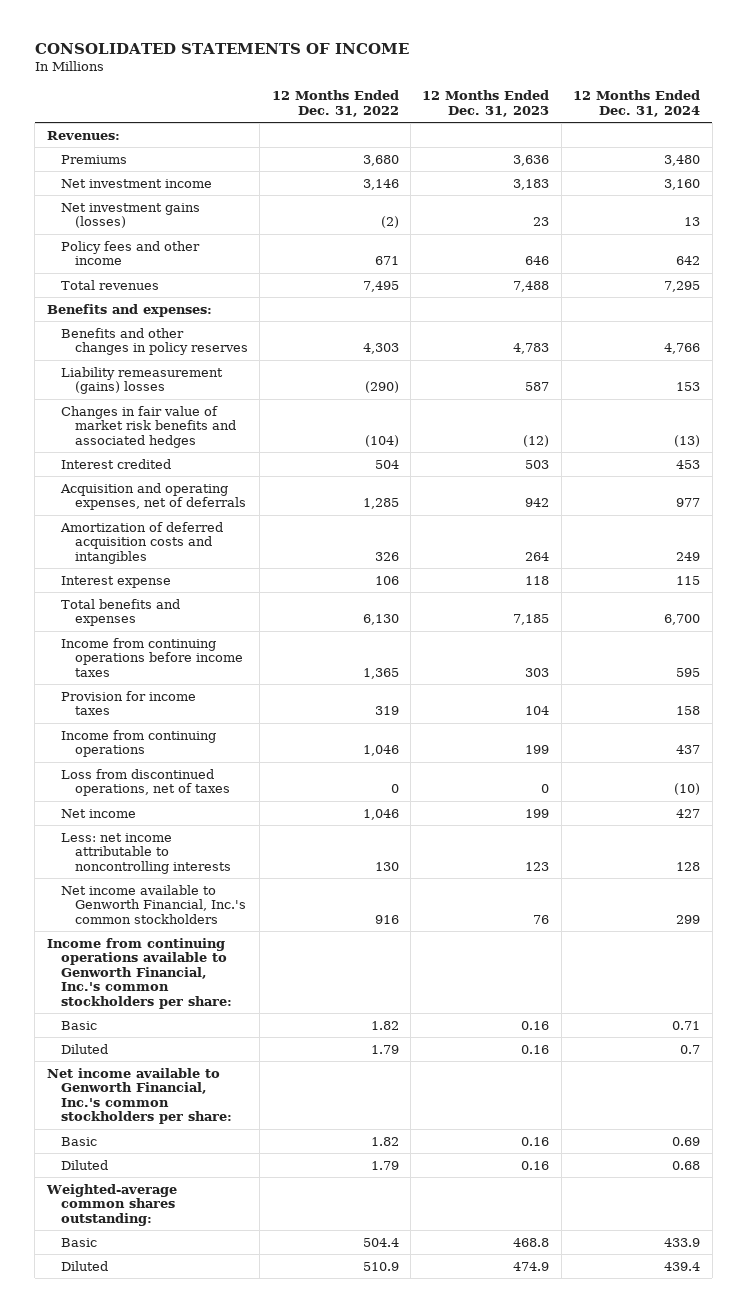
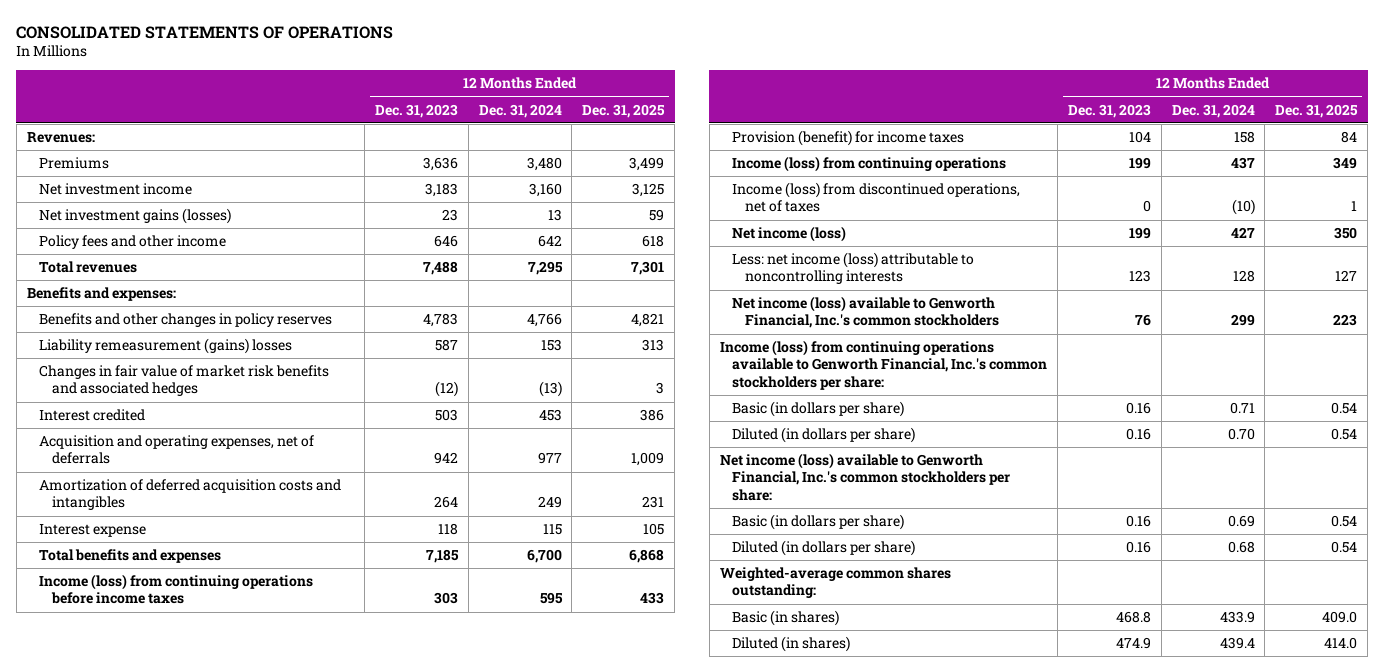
[34,43,409,55] CONSOLIDATED STATEMENTS OF INCOME -> [16,25,394,39] CONSOLIDATED STATEMENTS OF OPERATIONS
[271,90,399,117] 12 Months Ended Dec. 31, 2022 -> none
none -> [582,103,666,118] Dec. 31, 2025
[60,637,243,677] Income from continuing operations before income taxes -> [39,574,314,605] Income (loss) from continuing operations before income taxes
[60,690,196,716] Provision for income taxes -> [732,130,965,147] Provision (benefit) for income taxes
[60,729,216,758] Income from continuing operations -> [732,156,1007,173] Income (loss) from continuing operations
[60,768,230,797] Loss from discontinued operations, net of taxes -> [732,182,1021,213] Income (loss) from discontinued operations, net of taxes
[60,808,136,818] Net income -> [732,226,847,243] Net income (loss)
[60,832,231,874] Less: net income attributable to noncontrolling interests -> [732,252,975,285] Less: net income (loss) attributable to noncontrolling interests
[60,884,246,924] Net income available to Genworth Financial, Inc.'s common stockholders -> [732,296,999,329] Net income (loss) available to Genworth Financial, Inc.'s common stockholders
[46,937,232,1009] Income from continuing operations available to Genworth Financial, Inc.'s common stockholders per share: -> [719,340,1048,390] Income (loss) from continuing operations available to Genworth Financial, Inc.'s common stockholders per share:
[60,1020,97,1030] Basic -> [732,401,905,418] Basic (in dollars per share)
[60,1043,108,1054] Diluted -> [732,427,916,444] Diluted (in dollars per share)
[680,1044,701,1054] 0.7 -> [1227,428,1255,441] 0.70
[46,1067,232,1125] Net income available to Genworth Financial, Inc.'s common stockholders per share: -> [719,453,1011,501] Net income (loss) available to Genworth Financial, Inc.'s common stockholders per share:
[60,1136,97,1146] Basic -> [732,514,905,531] Basic (in dollars per share)
[60,1159,108,1170] Diluted -> [732,540,916,557] Diluted (in dollars per share)
[60,1237,97,1247] Basic -> [732,610,840,627] Basic (in shares)
[60,1260,108,1271] Diluted -> [732,636,851,653] Diluted (in shares)

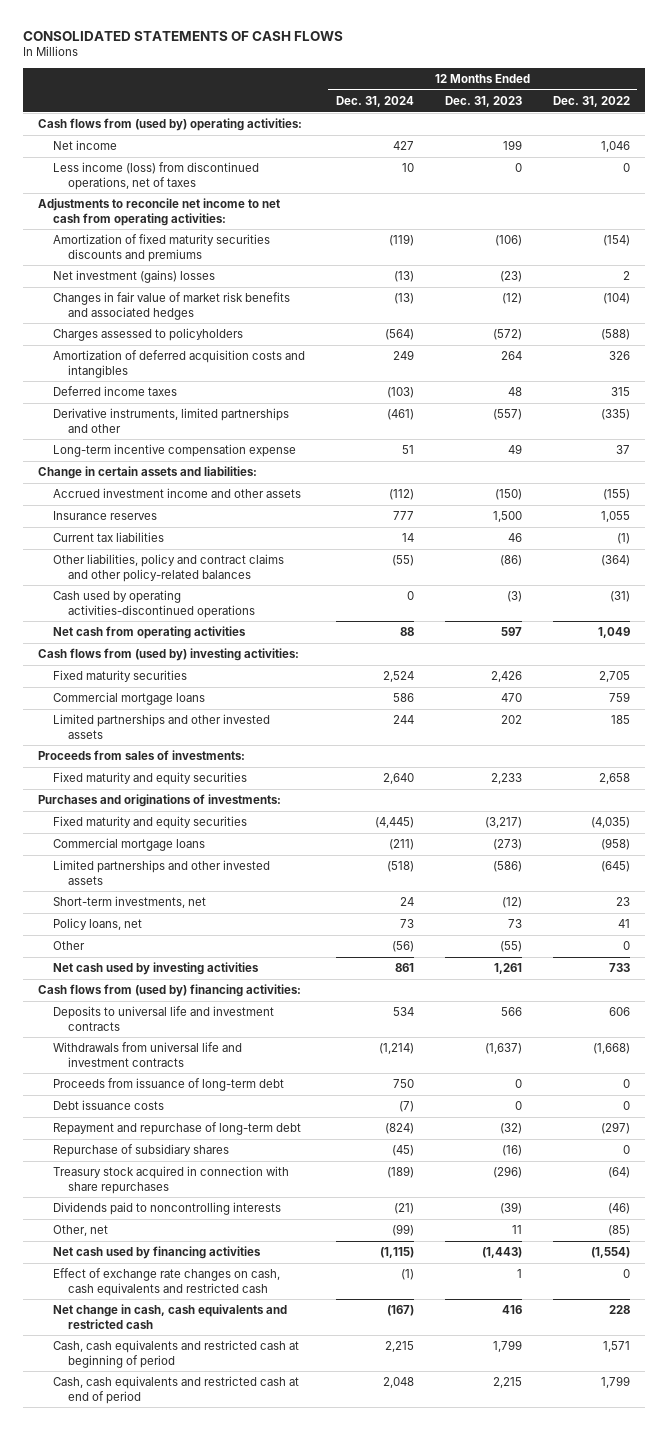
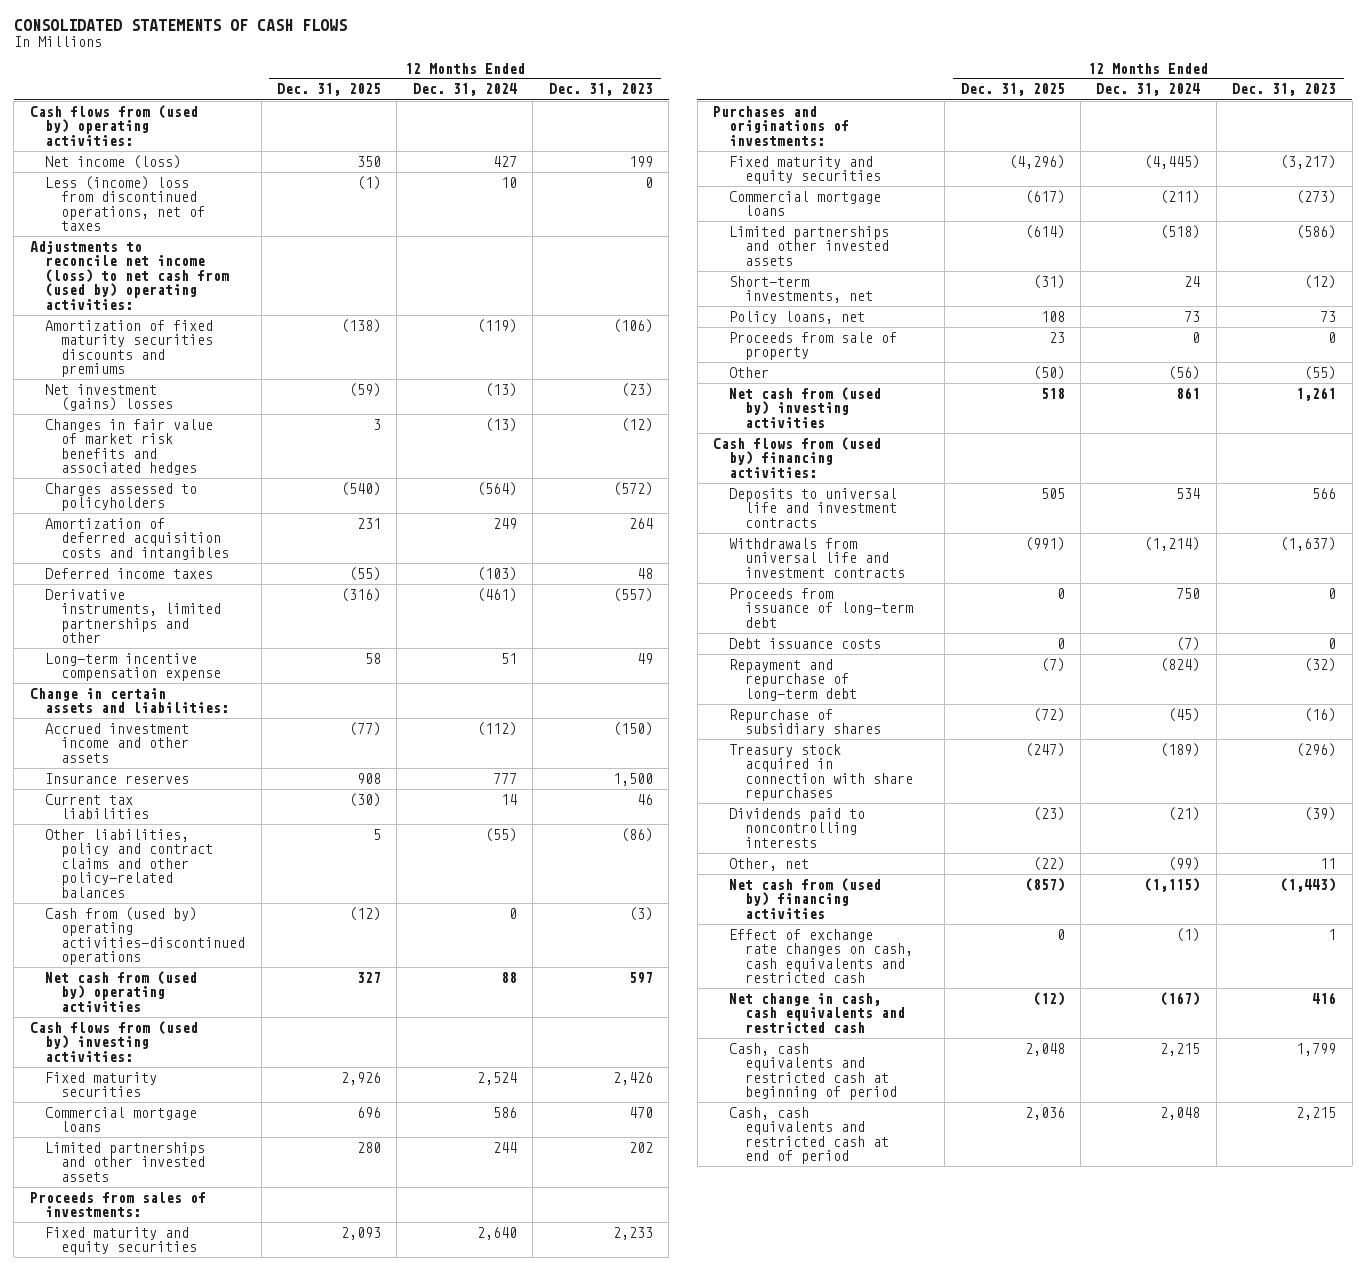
[552,96,630,108] Dec. 31, 2022 -> none
none -> [276,83,381,97] Dec. 31, 2025
[53,140,118,151] Net income -> [45,154,182,169] Net income (loss)
[53,162,260,190] Less income (loss) from discontinued operations, net of taxes -> [45,175,206,232] Less (income) loss from discontinued operations, net of taxes
[37,198,280,226] Adjustments to reconcile net income to net cash from operating activities: -> [29,240,230,310] Adjustments to reconcile net income (loss) to net cash from (used by) operating activities:
[53,590,256,618] Cash used by operating activities-discontinued operations -> [45,906,246,966] Cash from (used by) operating activities-discontinued operations
[53,626,247,640] Net cash from operating activities -> [45,970,198,1012] Net cash from (used by) operating activities
none -> [728,331,897,361] Proceeds from sale of property
[53,962,260,976] Net cash used by investing activities -> [728,386,881,428] Net cash from (used by) investing activities
[53,1246,262,1260] Net cash used by financing activities -> [728,877,881,919] Net cash from (used by) financing activities

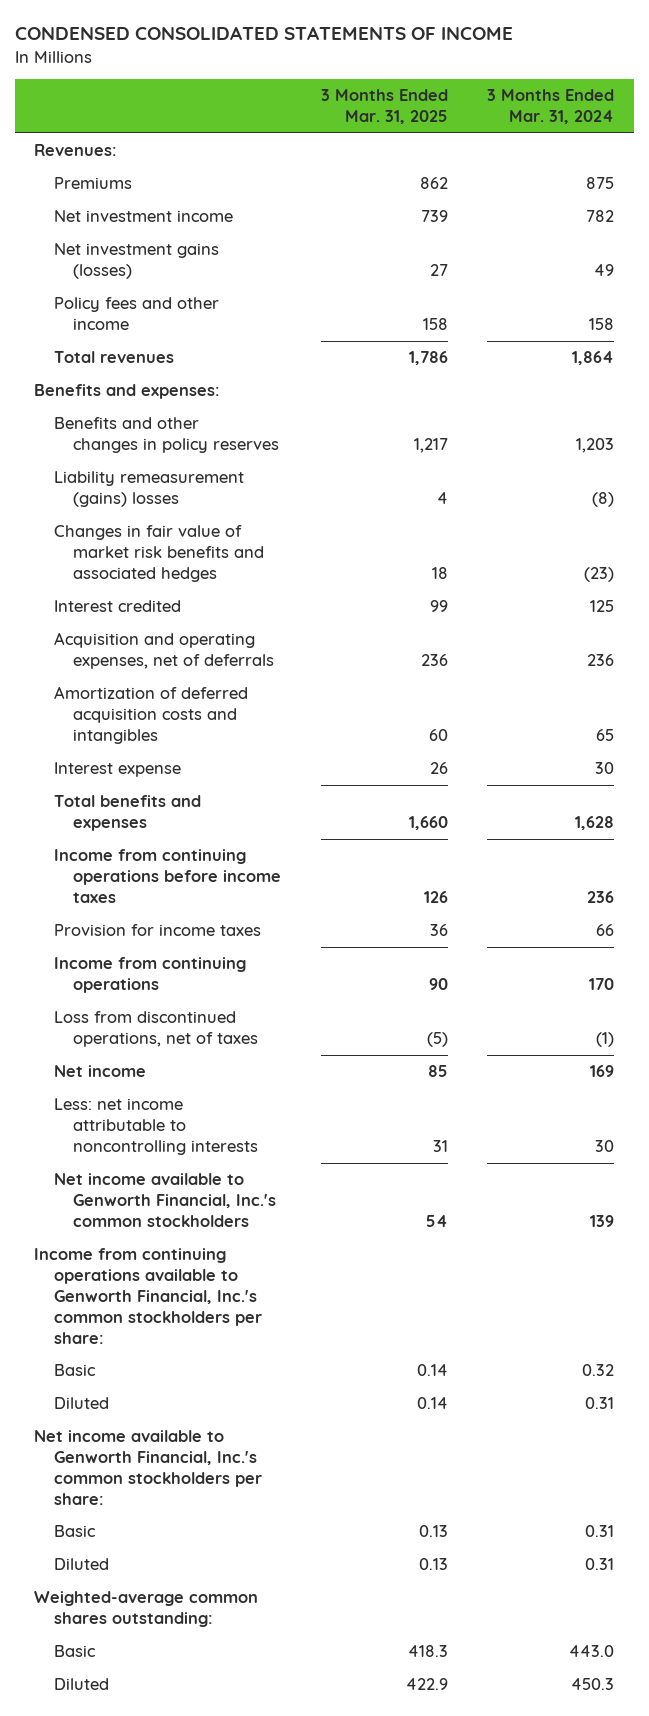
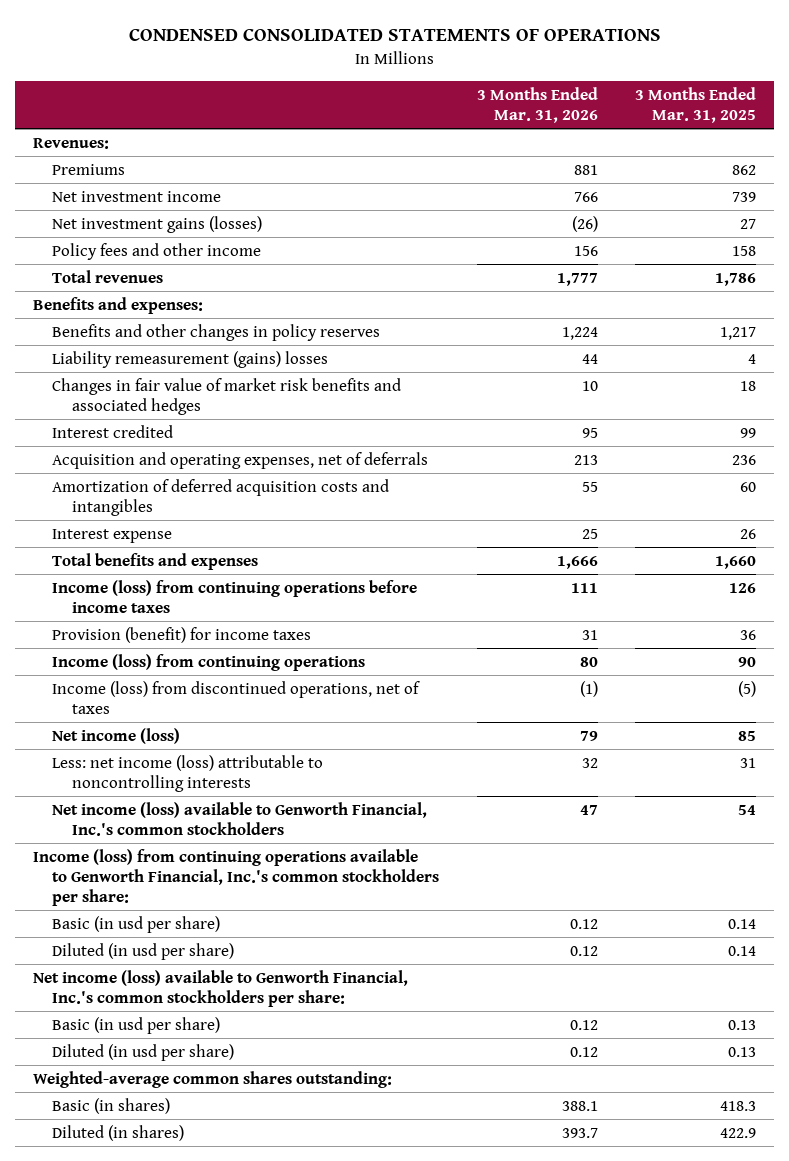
[14,26,513,41] CONDENSED CONSOLIDATED STATEMENTS OF INCOME -> [128,28,661,42] CONDENSED CONSOLIDATED STATEMENTS OF OPERATIONS
[487,89,615,125] 3 Months Ended Mar. 31, 2024 -> none
none -> [476,87,598,124] 3 Months Ended Mar. 31, 2026
[53,849,282,904] Income from continuing operations before income taxes -> [52,579,418,613] Income (loss) from continuing operations before income taxes
[53,924,261,937] Provision for income taxes -> [52,626,312,643] Provision (benefit) for income taxes
[53,957,246,994] Income from continuing operations -> [52,653,366,671] Income (loss) from continuing operations
[53,1011,259,1048] Loss from discontinued operations, net of taxes -> [52,680,421,714] Income (loss) from discontinued operations, net of taxes
[53,1065,146,1078] Net income -> [52,727,181,744] Net income (loss)
[53,1098,259,1156] Less: net income attributable to noncontrolling interests -> [52,754,324,792] Less: net income (loss) attributable to noncontrolling interests
[53,1173,277,1228] Net income available to Genworth Financial, Inc.'s common stockholders -> [52,801,428,836] Net income (loss) available to Genworth Financial, Inc.'s common stockholders
[34,1248,262,1344] Income from continuing operations available to Genworth Financial, Inc.'s common stockholders per share: -> [33,848,440,906] Income (loss) from continuing operations available to Genworth Financial, Inc.'s common stockholders per share:
[53,1364,96,1377] Basic -> [52,915,221,933] Basic (in usd per share)
[53,1397,109,1410] Diluted -> [52,942,235,960] Diluted (in usd per share)
[34,1430,262,1505] Net income available to Genworth Financial, Inc.'s common stockholders per share: -> [33,969,409,1007] Net income (loss) available to Genworth Financial, Inc.'s common stockholders per share:
[53,1525,96,1538] Basic -> [52,1016,221,1034] Basic (in usd per share)
[53,1558,109,1571] Diluted -> [52,1043,235,1061] Diluted (in usd per share)
[53,1645,96,1658] Basic -> [52,1097,171,1114] Basic (in shares)
[53,1678,109,1691] Diluted -> [52,1124,185,1141] Diluted (in shares)

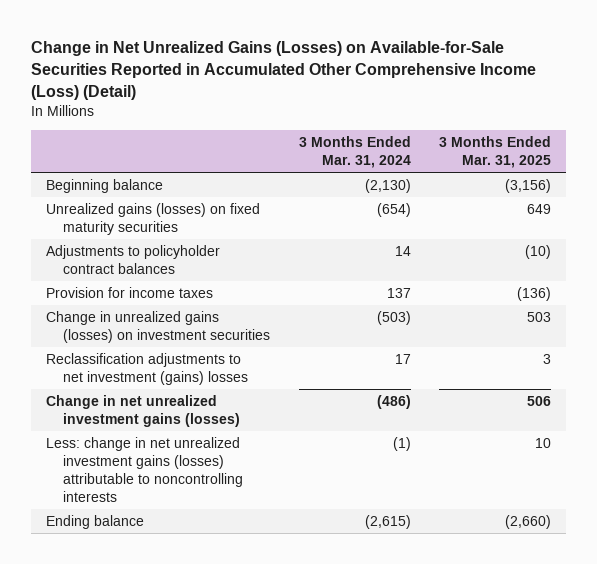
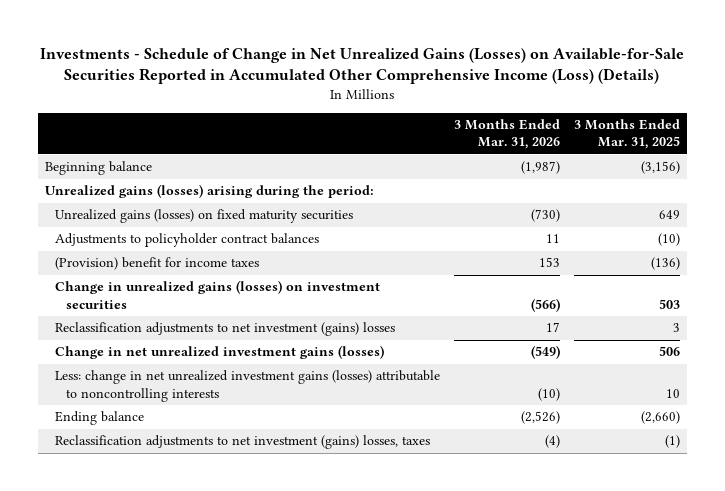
[31,41,537,100] Change in Net Unrealized Gains (Losses) on Available-for-Sale Securities Reported in Accumulated Other Comprehensive Income (Loss) (Detail) -> [40,48,685,85] Investments - Schedule of Change in Net Unrealized Gains (Losses) on Available-for-Sale Securities Reported in Accumulated Other Comprehensive Income (Loss) (Details)
[298,135,411,169] 3 Months Ended Mar. 31, 2024 -> none
none -> [454,119,561,150] 3 Months Ended Mar. 31, 2026
none -> [44,184,374,199] Unrealized gains (losses) arising during the period:
[45,286,213,298] Provision for income taxes -> [55,257,260,271] (Provision) benefit for income taxes
none -> [55,435,431,450] Reclassification adjustments to net investment (gains) losses, taxes

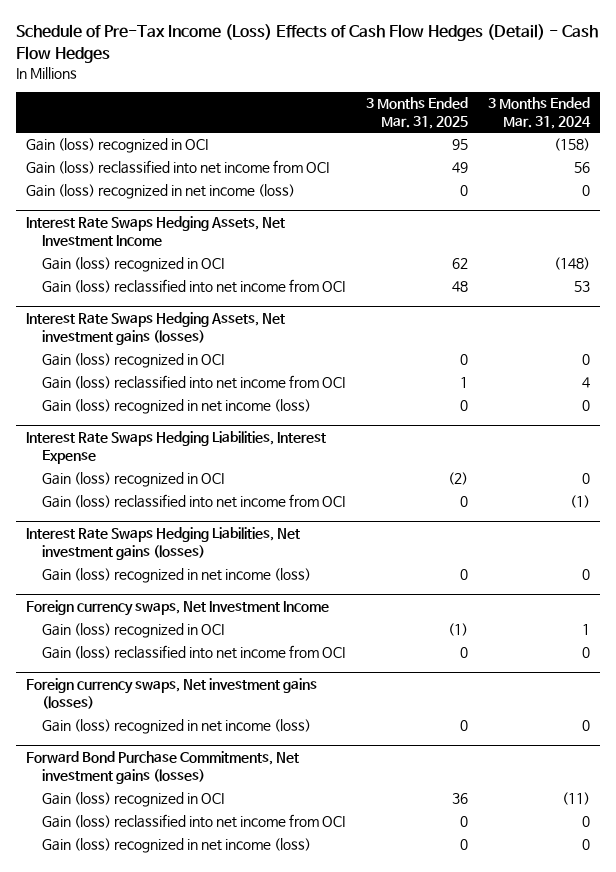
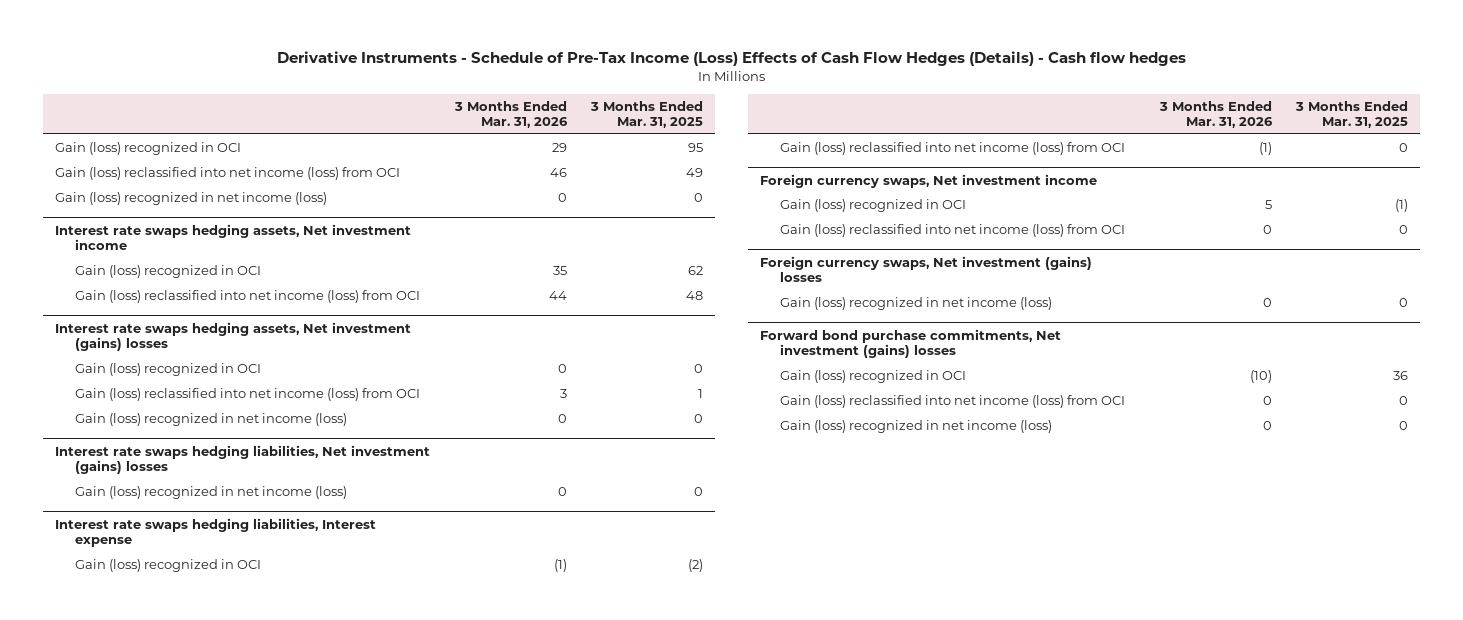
[15,24,598,63] Schedule of Pre-Tax Income (Loss) Effects of Cash Flow Hedges (Detail) - Cash Flow Hedges -> [276,51,1186,67] Derivative Instruments - Schedule of Pre-Tax Income (Loss) Effects of Cash Flow Hedges (Details) - Cash flow hedges
[487,97,591,130] 3 Months Ended Mar. 31, 2024 -> none
none -> [453,100,568,128] 3 Months Ended Mar. 31, 2026
[25,160,329,175] Gain (loss) reclassified into net income from OCI -> [55,166,401,180] Gain (loss) reclassified into net income (loss) from OCI
[25,216,285,247] Interest Rate Swaps Hedging Assets, Net Investment Income -> [55,223,412,250] Interest rate swaps hedging assets, Net investment income
[42,279,346,294] Gain (loss) reclassified into net income from OCI -> [75,289,421,303] Gain (loss) reclassified into net income (loss) from OCI
[25,312,285,346] Interest Rate Swaps Hedging Assets, Net investment gains (losses) -> [55,321,412,351] Interest rate swaps hedging assets, Net investment (gains) losses
[42,375,346,390] Gain (loss) reclassified into net income from OCI -> [75,387,421,401] Gain (loss) reclassified into net income (loss) from OCI
[25,431,326,465] Interest Rate Swaps Hedging Liabilities, Interest Expense -> none
[42,472,225,488] Gain (loss) recognized in OCI -> none
[42,494,346,509] Gain (loss) reclassified into net income from OCI -> none
[25,527,300,561] Interest Rate Swaps Hedging Liabilities, Net investment gains (losses) -> [55,444,431,474] Interest rate swaps hedging liabilities, Net investment (gains) losses
none -> [55,517,377,547] Interest rate swaps hedging liabilities, Interest expense
none -> [75,558,262,572] Gain (loss) recognized in OCI
none -> [780,141,1126,155] Gain (loss) reclassified into net income (loss) from OCI
[25,600,329,617] Foreign currency swaps, Net Investment Income -> [760,173,1098,188] Foreign currency swaps, Net investment income
[42,645,346,660] Gain (loss) reclassified into net income from OCI -> [780,223,1126,237] Gain (loss) reclassified into net income (loss) from OCI
[25,678,317,710] Foreign currency swaps, Net investment gains (losses) -> [760,255,1093,282] Foreign currency swaps, Net investment (gains) losses
[25,751,299,785] Forward Bond Purchase Commitments, Net investment gains (losses) -> [760,328,1062,358] Forward bond purchase commitments, Net investment (gains) losses
[42,814,346,829] Gain (loss) reclassified into net income from OCI -> [780,394,1126,408] Gain (loss) reclassified into net income (loss) from OCI

